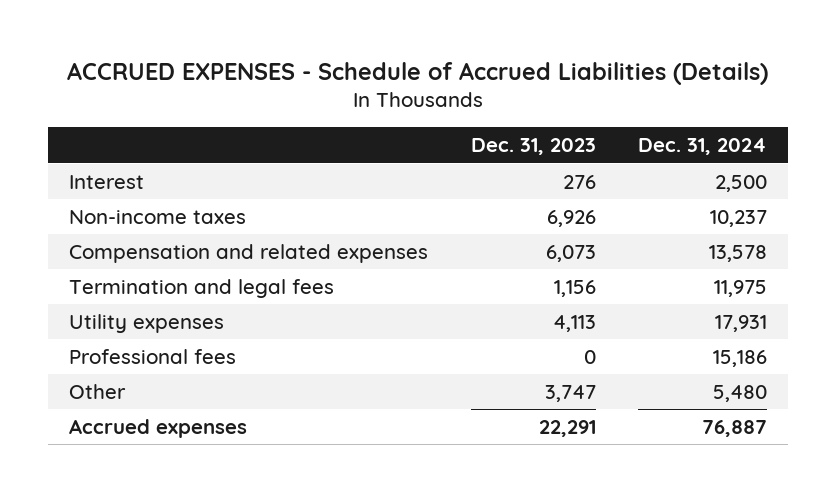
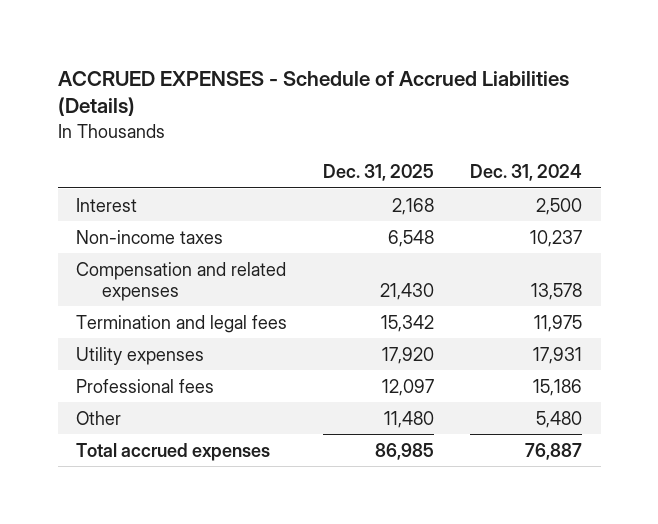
[470,138,596,156] Dec. 31, 2023 -> none
none -> [323,164,435,182] Dec. 31, 2025
[69,418,248,438] Accrued expenses -> [75,442,270,461] Total accrued expenses

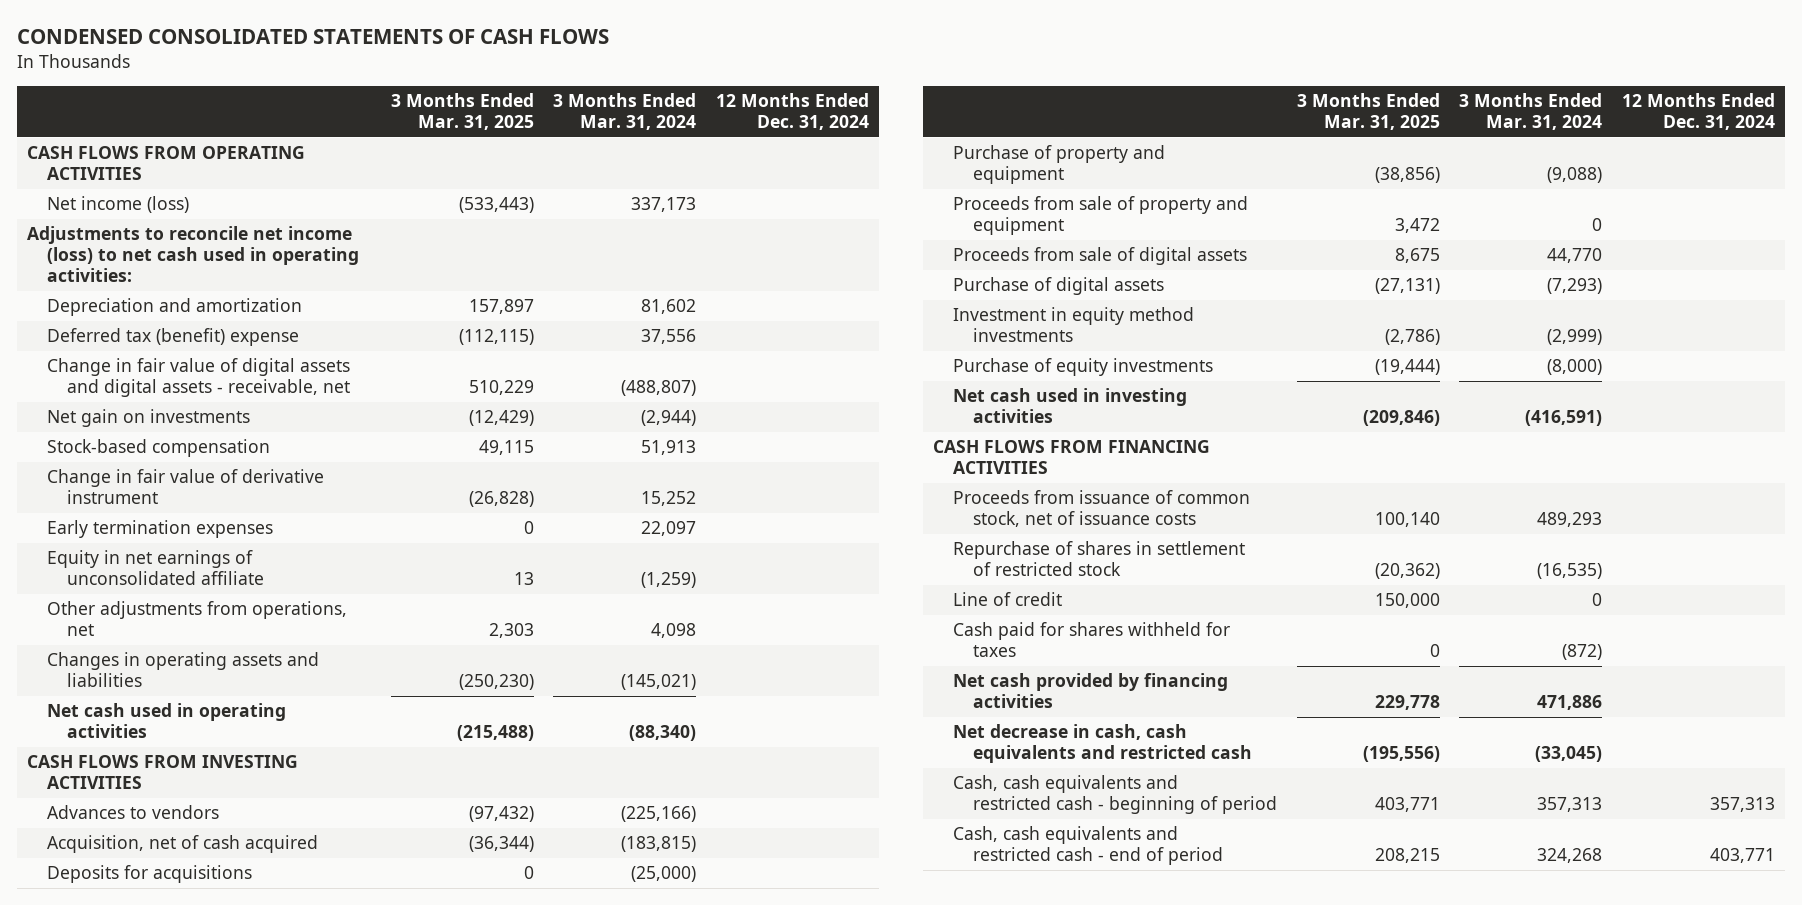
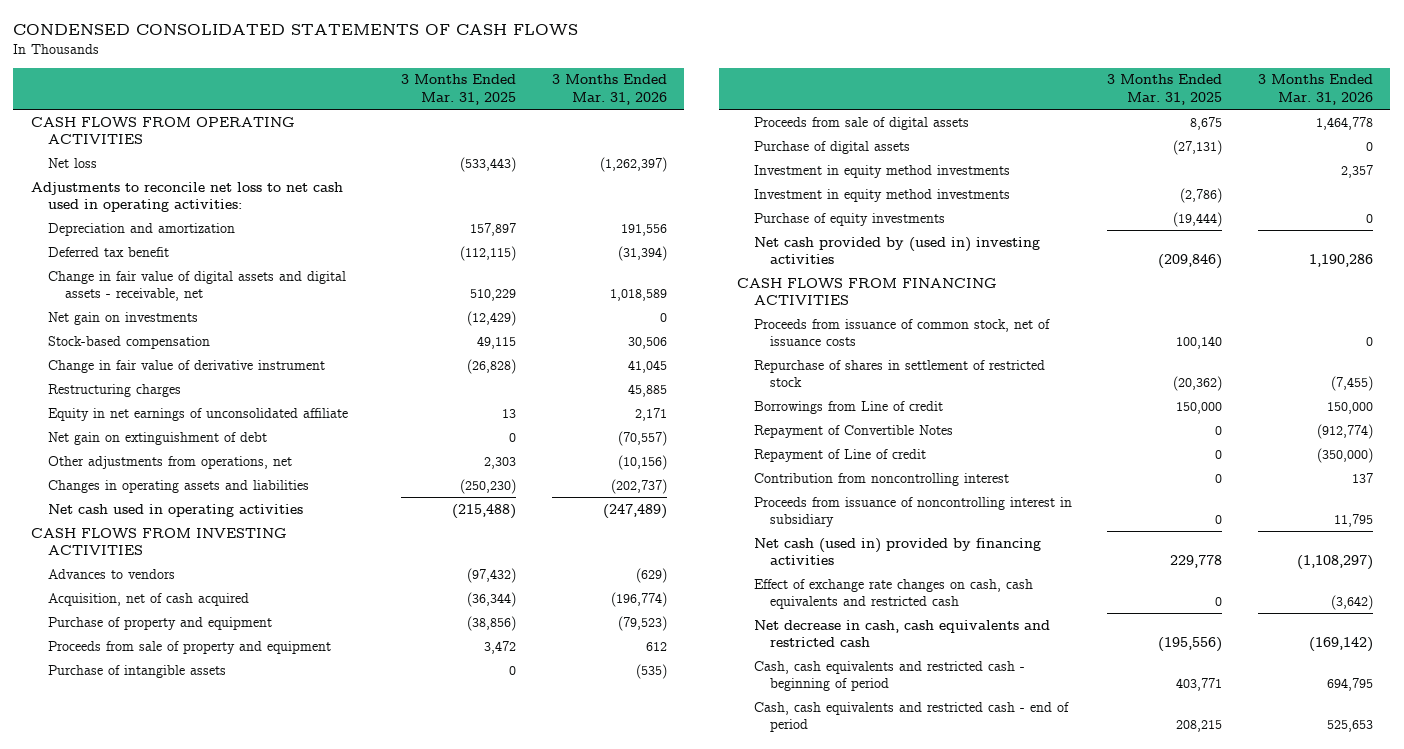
[553,93,697,131] 3 Months Ended Mar. 31, 2024 -> none
[715,93,869,131] 12 Months Ended Dec. 31, 2024 -> none
none -> [551,74,667,106] 3 Months Ended Mar. 31, 2026
[46,196,189,214] Net income (loss) -> [47,157,97,168] Net loss
[26,226,359,283] Adjustments to reconcile net income (loss) to net cash used in operating activities: -> [31,181,344,213] Adjustments to reconcile net loss to net cash used in operating activities:
[46,328,299,347] Deferred tax (benefit) expense -> [47,246,169,257] Deferred tax benefit
[46,520,273,539] Early termination expenses -> none
none -> [47,383,181,397] Restructuring charges
none -> [47,431,267,445] Net gain on extinguishment of debt
[46,865,252,884] Deposits for acquisitions -> none
none -> [47,664,226,678] Purchase of intangible assets
none -> [753,164,1010,178] Investment in equity method investments
[953,388,1188,424] Net cash used in investing activities -> [753,236,1040,265] Net cash provided by (used in) investing activities
[953,622,1231,658] Cash paid for shares withheld for taxes -> none
[953,592,1063,607] Line of credit -> [753,400,943,414] Borrowings from Line of credit
none -> [753,424,953,438] Repayment of Convertible Notes
none -> [753,448,926,462] Repayment of Line of credit
none -> [753,472,1009,486] Contribution from noncontrolling interest
none -> [753,496,1072,528] Proceeds from issuance of noncontrolling interest in subsidiary
[953,673,1229,709] Net cash provided by financing activities -> [753,537,1041,566] Net cash (used in) provided by financing activities
none -> [753,578,1033,610] Effect of exchange rate changes on cash, cash equivalents and restricted cash

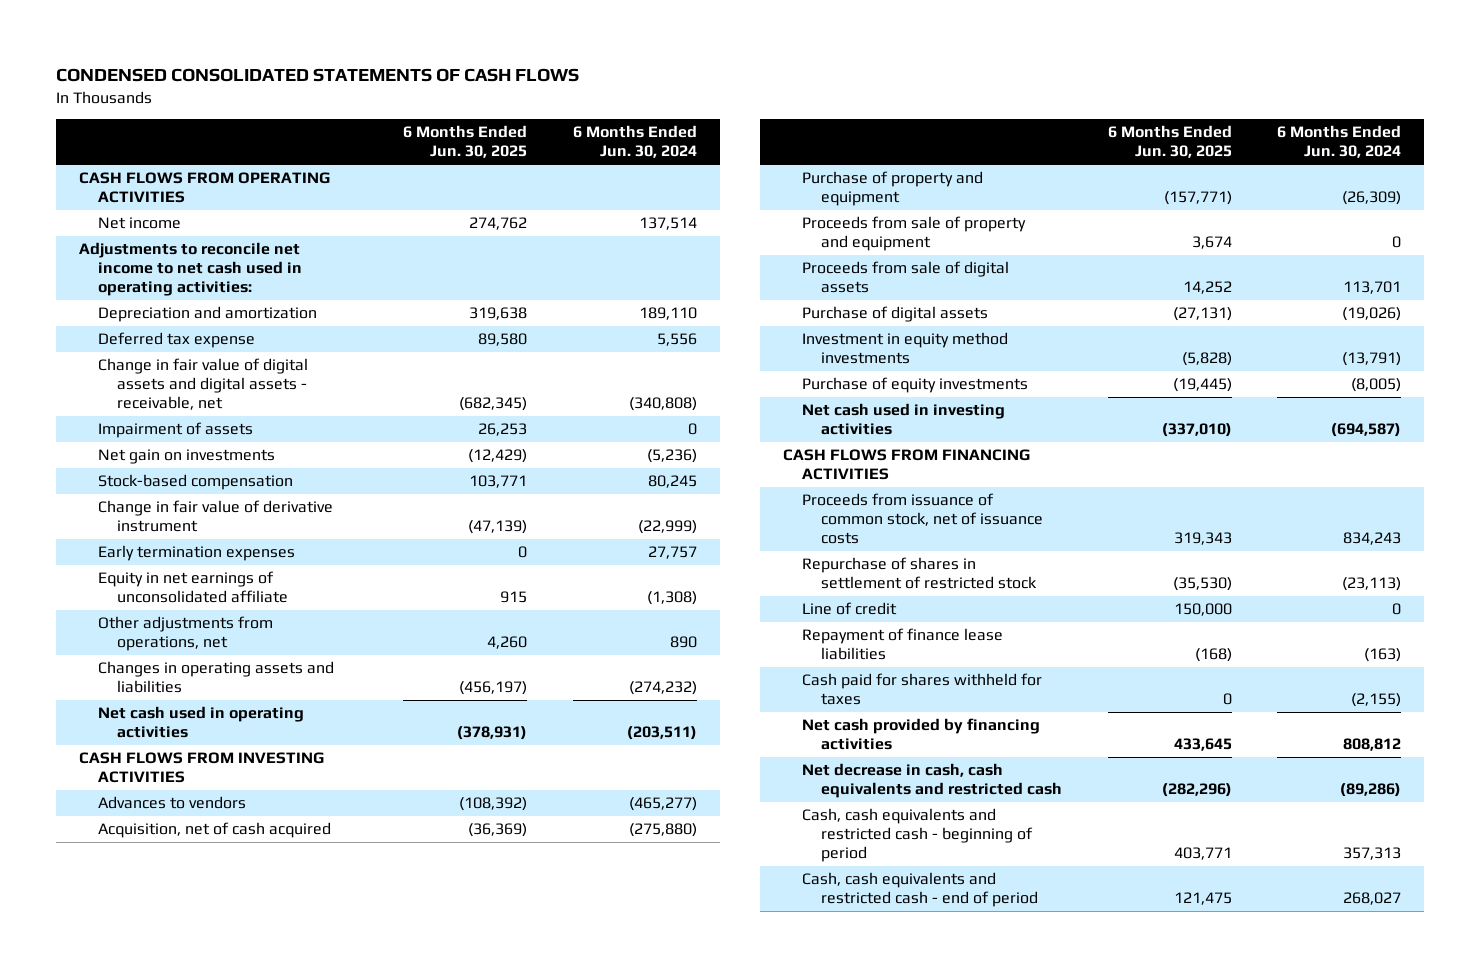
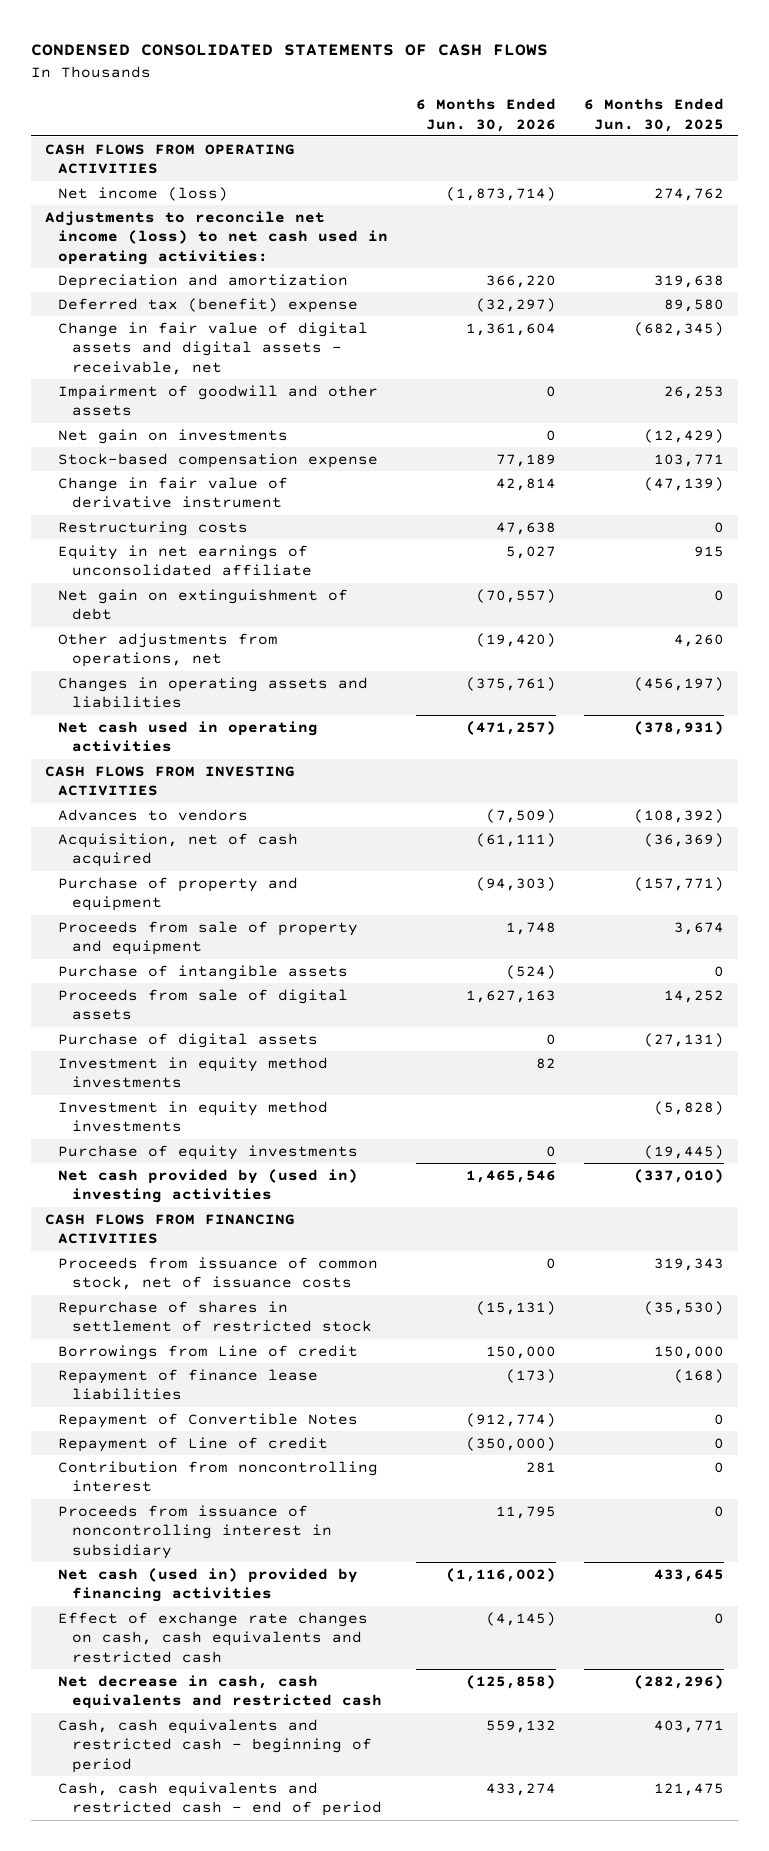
[572,125,697,159] 6 Months Ended Jun. 30, 2024 -> none
none -> [416,97,557,132] 6 Months Ended Jun. 30, 2026
[97,217,181,230] Net income -> [58,186,229,201] Net income (loss)
[78,242,302,297] Adjustments to reconcile net income to net cash used in operating activities: -> [44,210,389,265] Adjustments to reconcile net income (loss) to net cash used in operating activities:
[97,332,255,349] Deferred tax expense -> [58,297,359,313] Deferred tax (benefit) expense
[97,422,253,439] Impairment of assets -> [58,384,379,417] Impairment of goodwill and other assets
[97,474,293,491] Stock-based compensation -> [58,452,379,468] Stock-based compensation expense
[97,545,295,562] Early termination expenses -> none
none -> [58,520,249,536] Restructuring costs
none -> [58,588,349,621] Net gain on extinguishment of debt
none -> [58,964,349,980] Purchase of intangible assets
none -> [58,1056,329,1089] Investment in equity method investments
[802,403,1006,436] Net cash used in investing activities -> [58,1168,359,1204] Net cash provided by (used in) investing activities
[802,602,898,616] Line of credit -> [58,1344,359,1360] Borrowings from Line of credit
[802,673,1043,706] Cash paid for shares withheld for taxes -> none
none -> [58,1412,359,1428] Repayment of Convertible Notes
none -> [58,1436,329,1452] Repayment of Line of credit
none -> [58,1460,379,1493] Contribution from noncontrolling interest
none -> [58,1504,333,1559] Proceeds from issuance of noncontrolling interest in subsidiary
[802,718,1041,751] Net cash provided by financing activities -> [58,1567,359,1603] Net cash (used in) provided by financing activities
none -> [58,1611,369,1663] Effect of exchange rate changes on cash, cash equivalents and restricted cash

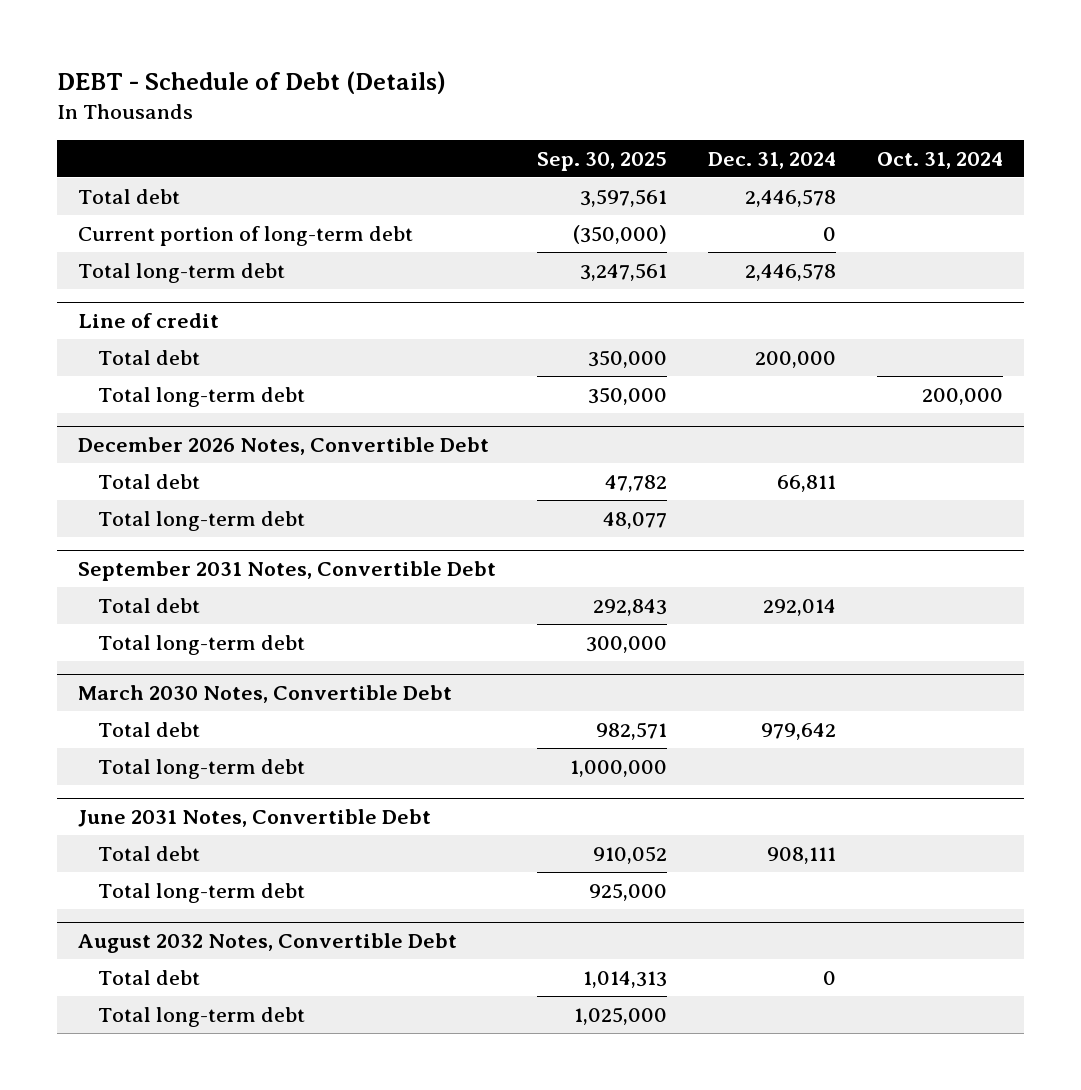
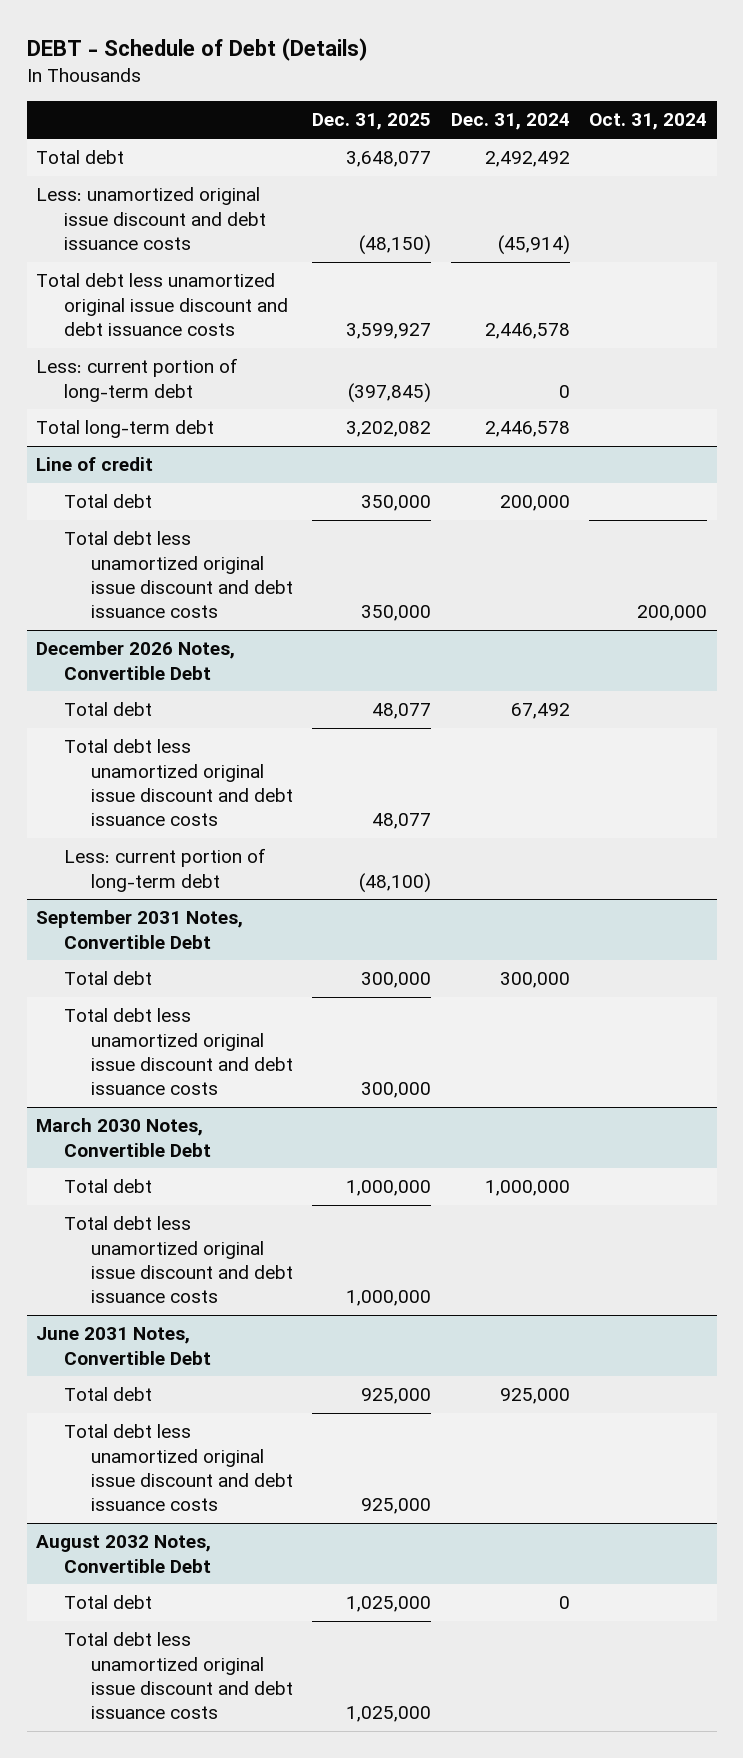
[536,151,667,171] Sep. 30, 2025 -> none
none -> [312,113,432,131] Dec. 31, 2025
[745,188,837,207] 2,446,578 -> [484,151,570,168] 2,492,492
none -> [36,187,266,250] Less: unamortized original issue discount and debt issuance costs
none -> [36,273,288,336] Total debt less unamortized original issue discount and debt issuance costs
[77,225,413,246] Current portion of long-term debt -> [36,358,239,402] Less: current portion of long-term debt
[97,386,305,407] Total long-term debt -> [63,531,294,619] Total debt less unamortized original issue discount and debt issuance costs
[777,474,837,492] 66,811 -> [510,703,570,720] 67,492
[97,510,305,531] Total long-term debt -> [63,739,294,827] Total debt less unamortized original issue discount and debt issuance costs
none -> [63,848,266,892] Less: current portion of long-term debt
[763,598,837,616] 292,014 -> [499,972,570,989] 300,000
[97,634,305,655] Total long-term debt -> [63,1008,294,1096] Total debt less unamortized original issue discount and debt issuance costs
[761,722,837,740] 979,642 -> [484,1180,570,1197] 1,000,000
[97,758,305,779] Total long-term debt -> [63,1216,294,1304] Total debt less unamortized original issue discount and debt issuance costs
[767,846,837,864] 908,111 -> [499,1388,570,1405] 925,000
[97,882,305,903] Total long-term debt -> [63,1424,294,1512] Total debt less unamortized original issue discount and debt issuance costs
[97,1006,305,1027] Total long-term debt -> [63,1632,294,1720] Total debt less unamortized original issue discount and debt issuance costs

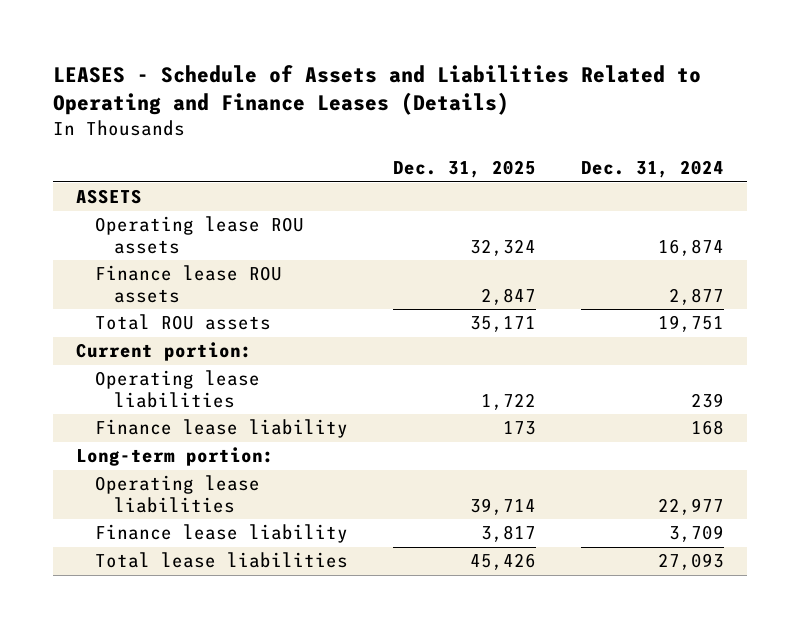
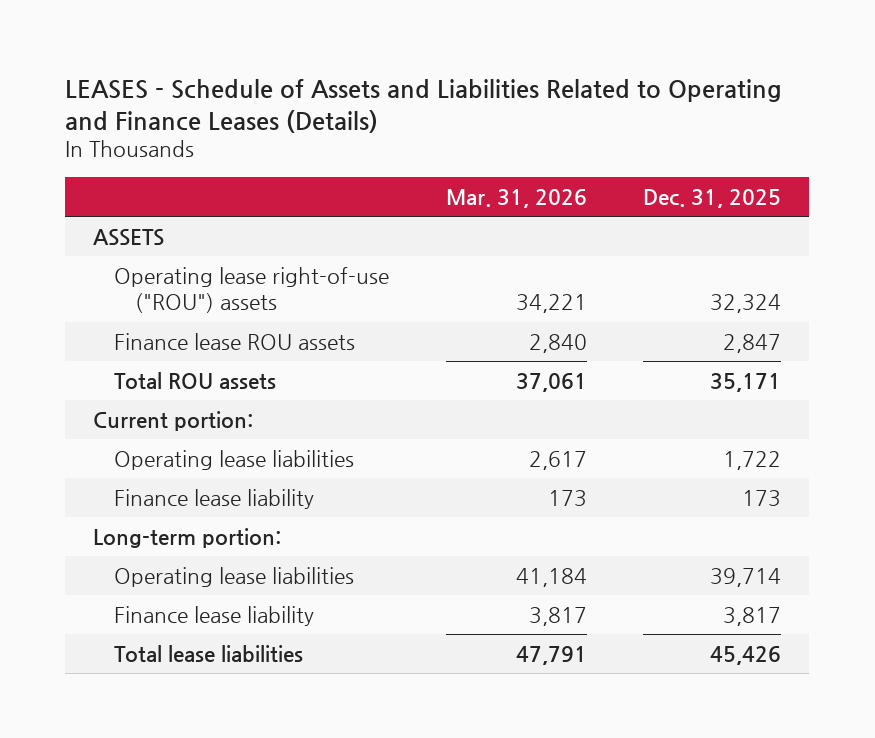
[581,160,725,179] Dec. 31, 2024 -> none
none -> [445,188,587,208] Mar. 31, 2026
[94,216,304,254] Operating lease ROU assets -> [114,266,390,314] Operating lease right-of-use ("ROU") assets

